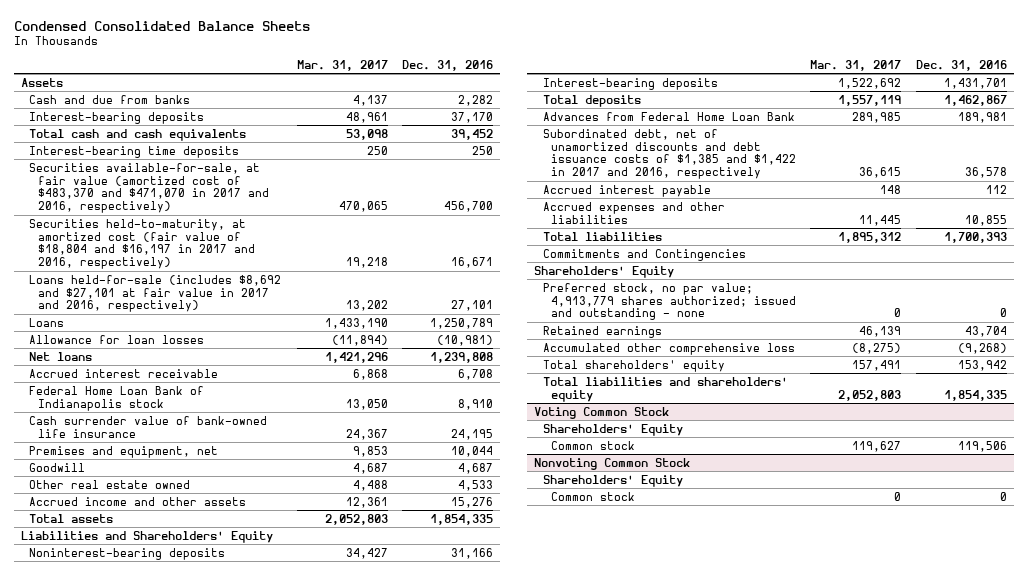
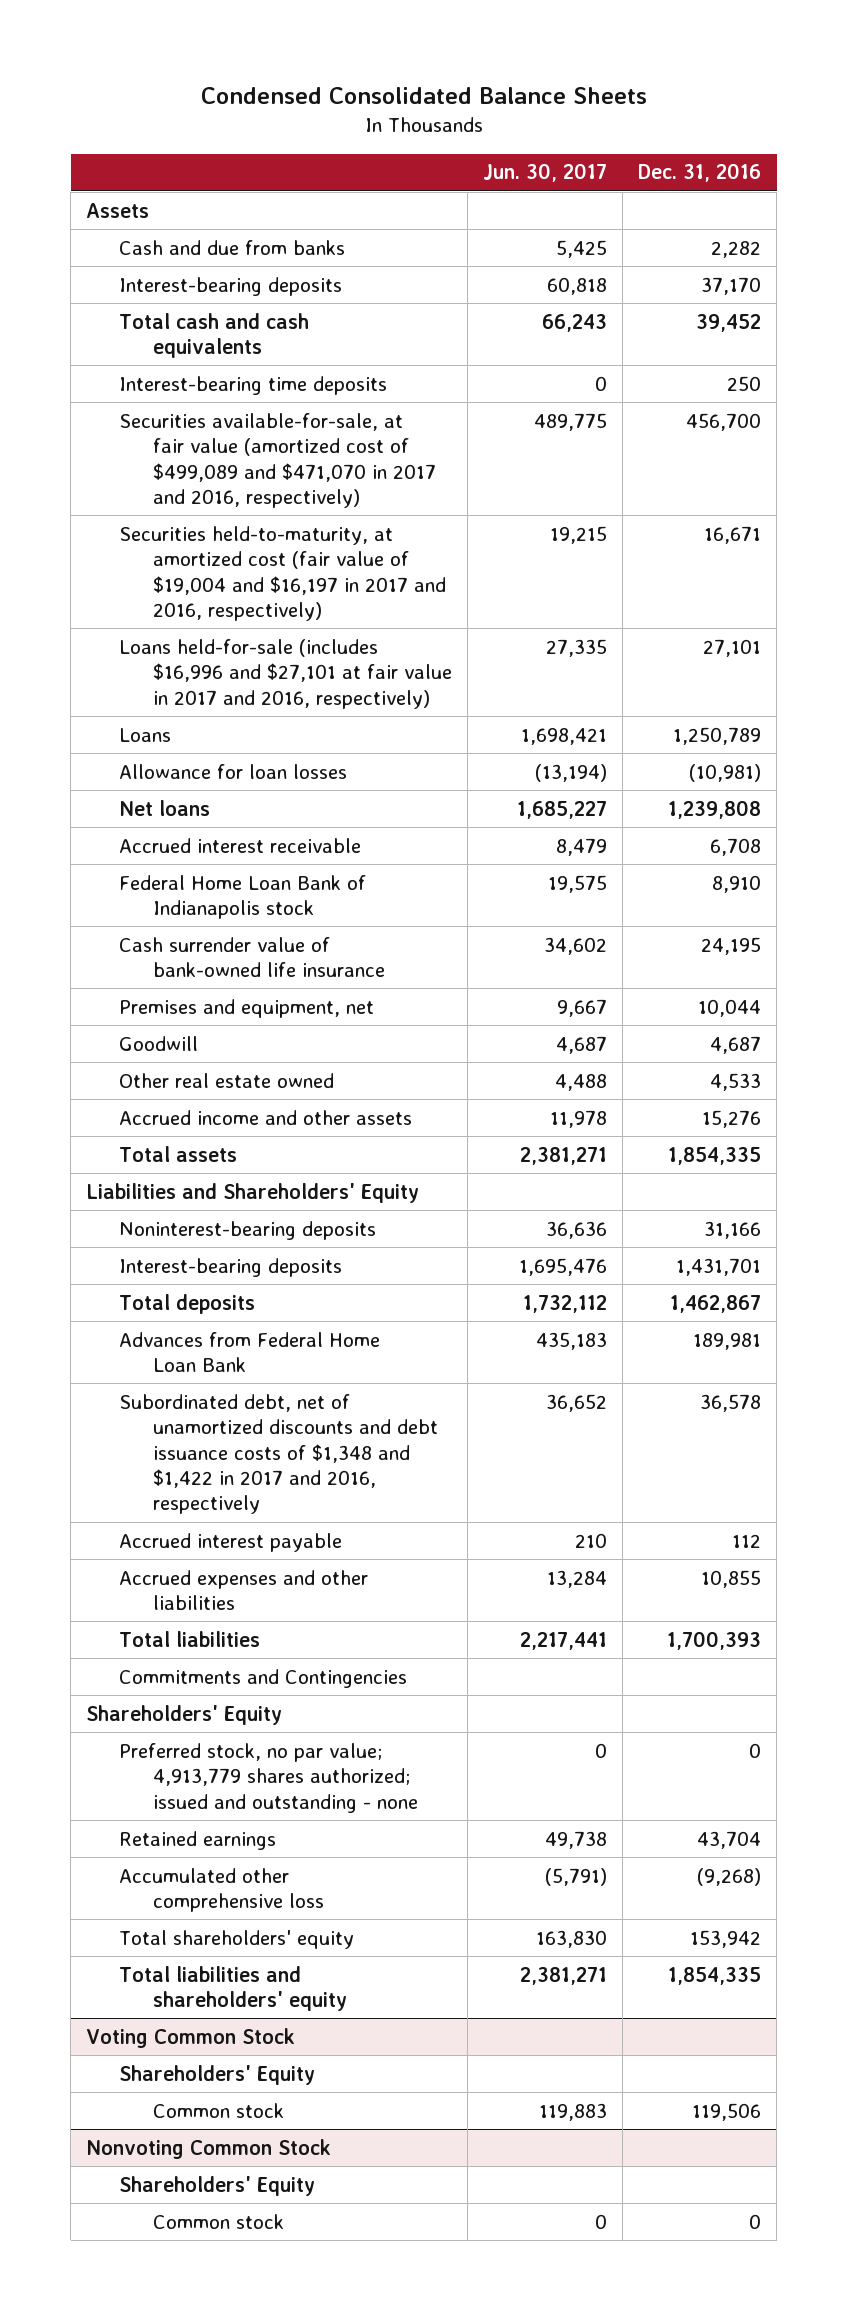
[296,59,388,71] Mar. 31, 2017 -> none
none -> [482,163,607,183] Jun. 30, 2017
[29,162,269,214] Securities available-for-sale, at fair value (amortized cost of $483,370 and $471,070 in 2017 and 2016, respectively) -> [119,412,436,508] Securities available-for-sale, at fair value (amortized cost of $499,089 and $471,070 in 2017 and 2016, respectively)
[29,218,255,270] Securities held-to-maturity, at amortized cost (fair value of $18,804 and $16,197 in 2017 and 2016, respectively) -> [119,525,446,621] Securities held-to-maturity, at amortized cost (fair value of $19,004 and $16,197 in 2017 and 2016, respectively)
[29,274,282,313] Loans held-for-sale (includes $8,692 and $27,101 at fair value in 2017 and 2016, respectively) -> [119,638,452,709] Loans held-for-sale (includes $16,996 and $27,101 at fair value in 2017 and 2016, respectively)
[542,128,797,180] Subordinated debt, net of unamortized discounts and debt issuance costs of $1,385 and $1,422 in 2017 and 2016, respectively -> [119,1393,438,1515] Subordinated debt, net of unamortized discounts and debt issuance costs of $1,348 and $1,422 in 2017 and 2016, respectively

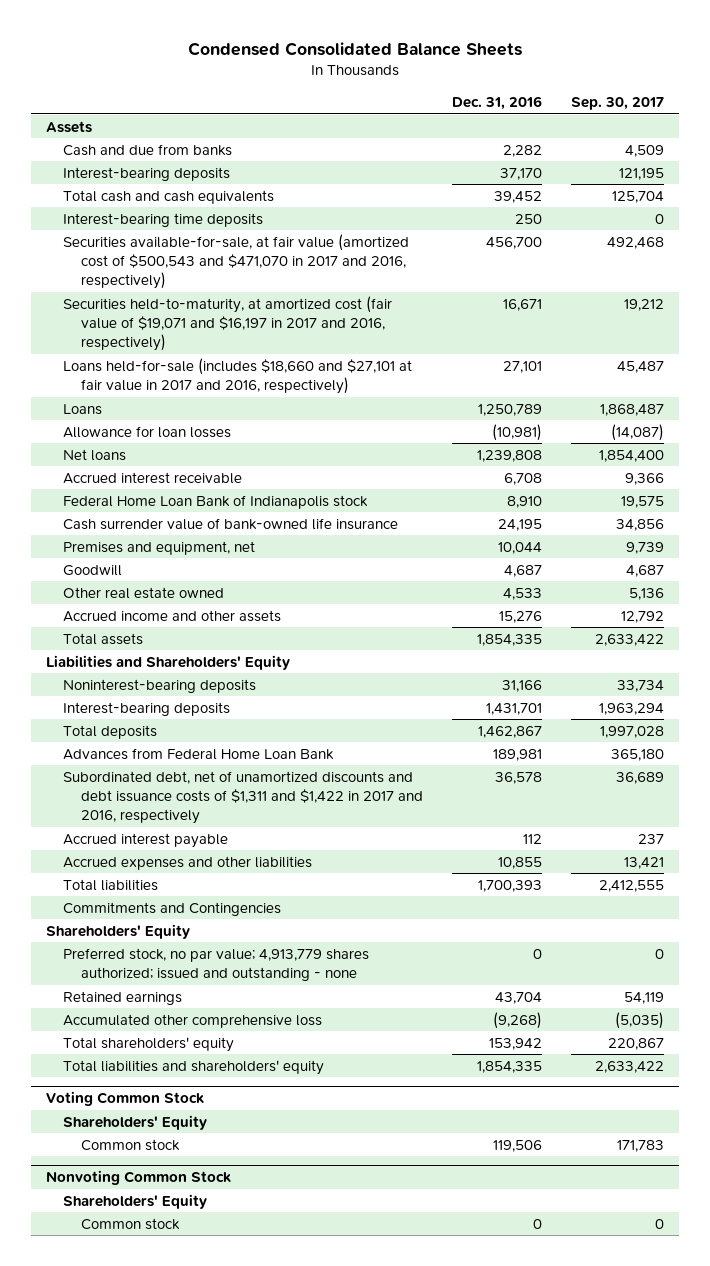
[482,163,607,183] Jun. 30, 2017 -> none
none -> [571,97,665,111] Sep. 30, 2017
[119,412,436,508] Securities available-for-sale, at fair value (amortized cost of $499,089 and $471,070 in 2017 and 2016, respectively) -> [63,233,410,290] Securities available-for-sale, at fair value (amortized cost of $500,543 and $471,070 in 2017 and 2016, respectively)
[119,525,446,621] Securities held-to-maturity, at amortized cost (fair value of $19,004 and $16,197 in 2017 and 2016, respectively) -> [63,295,393,352] Securities held-to-maturity, at amortized cost (fair value of $19,071 and $16,197 in 2017 and 2016, respectively)
[119,638,452,709] Loans held-for-sale (includes $16,996 and $27,101 at fair value in 2017 and 2016, respectively) -> [63,357,413,395] Loans held-for-sale (includes $18,660 and $27,101 at fair value in 2017 and 2016, respectively)
[119,1393,438,1515] Subordinated debt, net of unamortized discounts and debt issuance costs of $1,348 and $1,422 in 2017 and 2016, respectively -> [63,770,423,825] Subordinated debt, net of unamortized discounts and debt issuance costs of $1,311 and $1,422 in 2017 and 2016, respectively

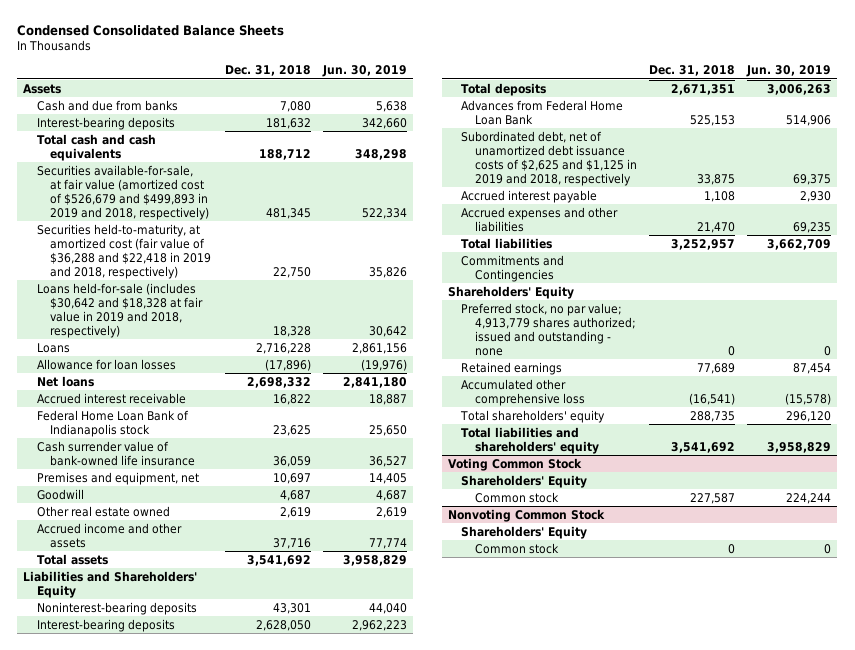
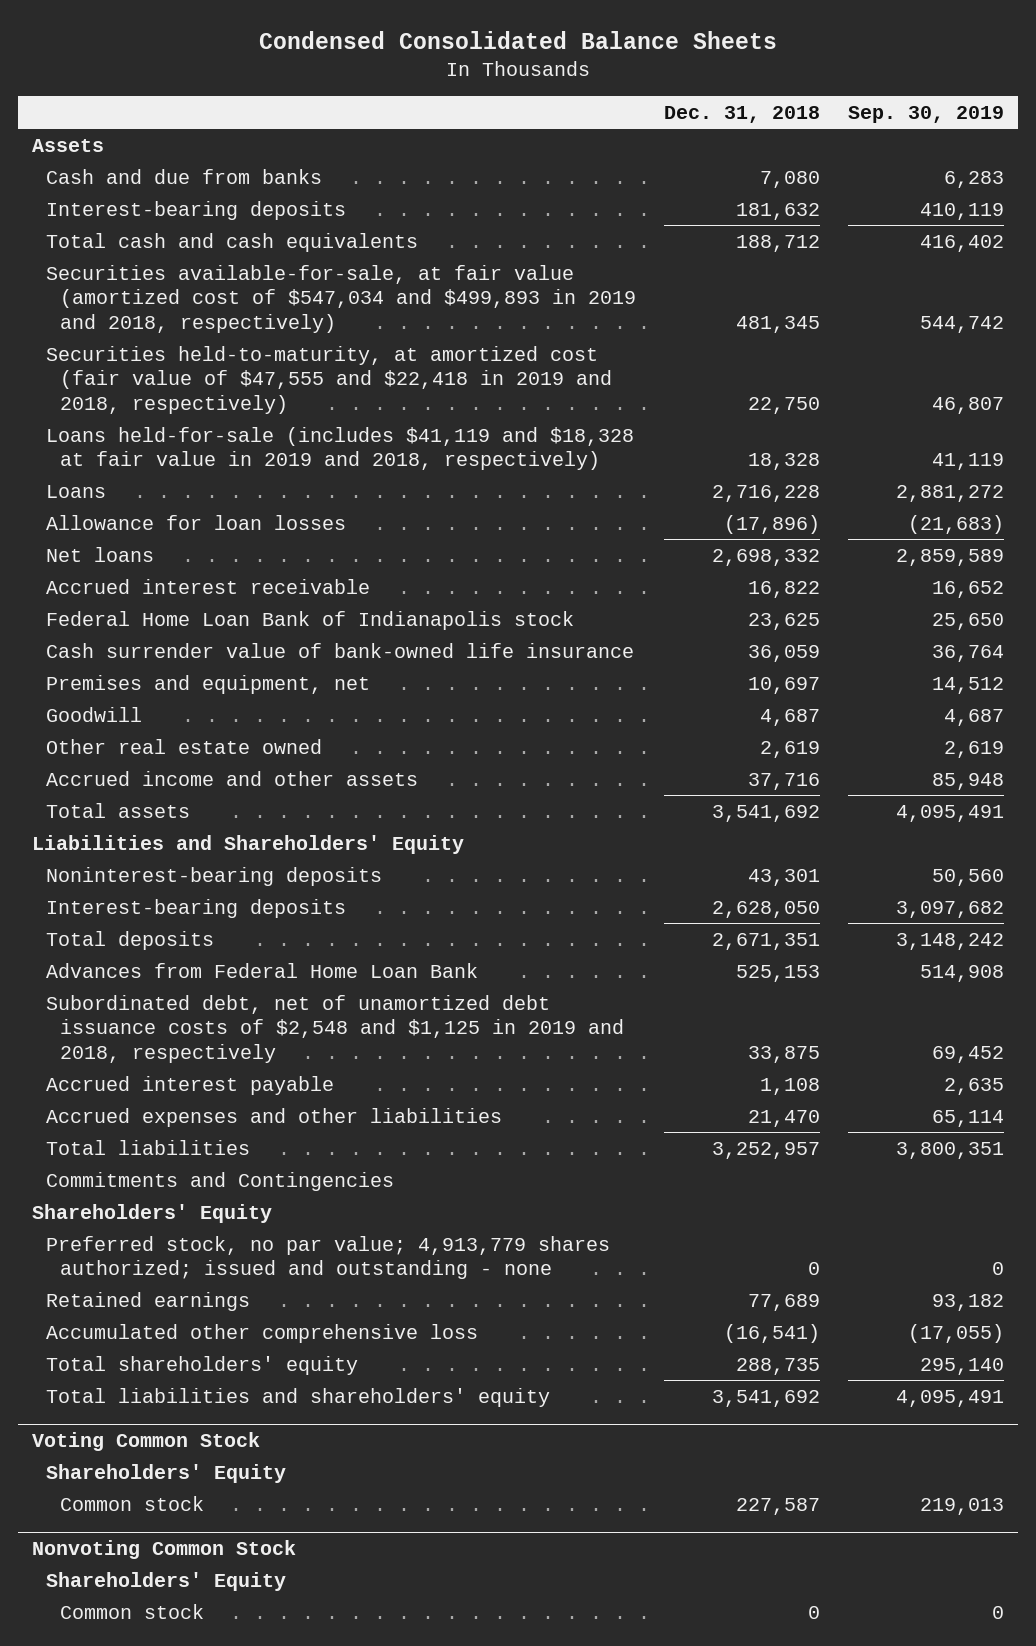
[321,65,407,78] Jun. 30, 2019 -> none
none -> [847,105,1004,123] Sep. 30, 2019
[36,164,210,221] Securities available-for-sale, at fair value (amortized cost of $526,679 and $499,893 in 2019 and 2018, respectively) -> [46,264,637,333] Securities available-for-sale, at fair value (amortized cost of $547,034 and $499,893 in 2019 and 2018, respectively)
[36,223,212,280] Securities held-to-maturity, at amortized cost (fair value of $36,288 and $22,418 in 2019 and 2018, respectively) -> [46,345,613,414] Securities held-to-maturity, at amortized cost (fair value of $47,555 and $22,418 in 2019 and 2018, respectively)
[36,282,204,339] Loans held-for-sale (includes $30,642 and $18,328 at fair value in 2019 and 2018, respectively) -> [46,426,635,471] Loans held-for-sale (includes $41,119 and $18,328 at fair value in 2019 and 2018, respectively)
[461,130,637,187] Subordinated debt, net of unamortized debt issuance costs of $2,625 and $1,125 in 2019 and 2018, respectively -> [46,994,625,1063] Subordinated debt, net of unamortized debt issuance costs of $2,548 and $1,125 in 2019 and 2018, respectively

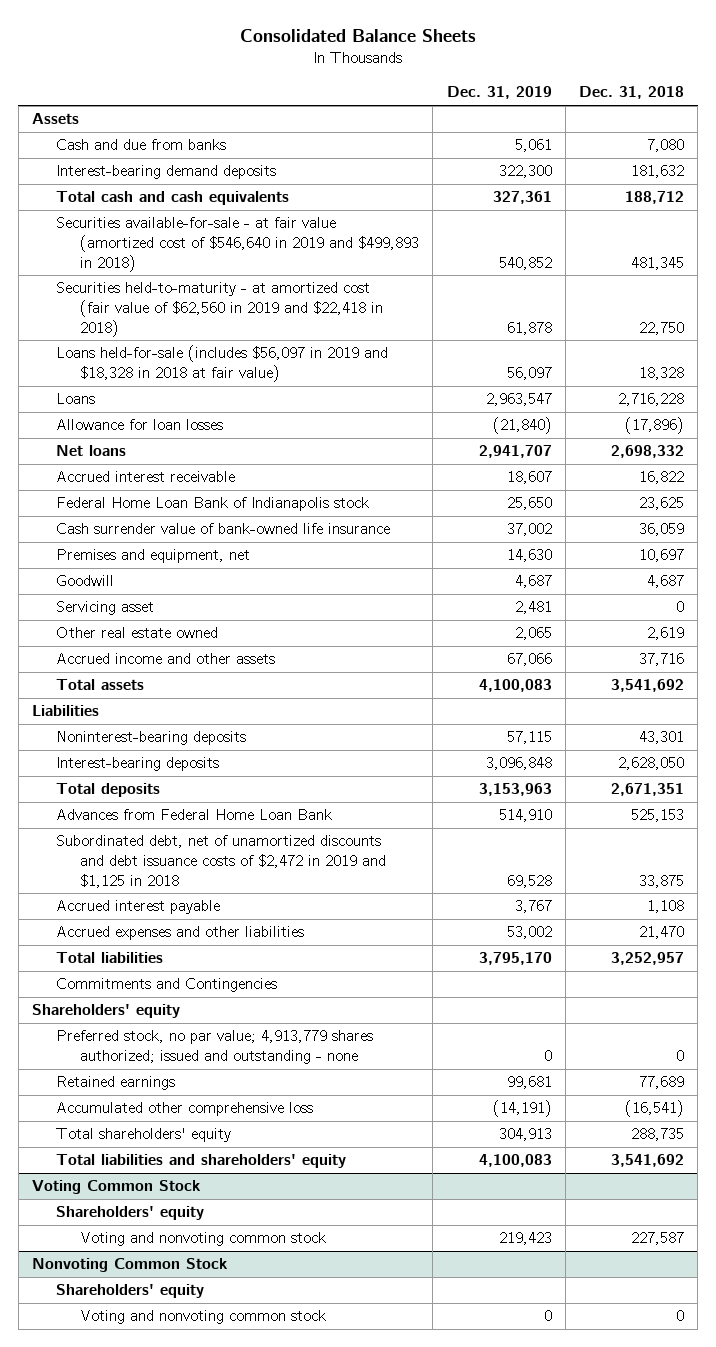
[259,31,778,50] Condensed Consolidated Balance Sheets -> [239,29,476,43] Consolidated Balance Sheets
[847,105,1004,123] Sep. 30, 2019 -> none
none -> [446,86,552,100] Dec. 31, 2019
[46,200,347,220] Interest-bearing deposits -> [56,165,277,180] Interest-bearing demand deposits
[46,264,637,333] Securities available-for-sale, at fair value (amortized cost of $547,034 and $499,893 in 2019 and 2018, respectively) -> [56,217,420,272] Securities available-for-sale - at fair value (amortized cost of $546,640 in 2019 and $499,893 in 2018)
[46,345,613,414] Securities held-to-maturity, at amortized cost (fair value of $47,555 and $22,418 in 2019 and 2018, respectively) -> [56,282,384,337] Securities held-to-maturity - at amortized cost (fair value of $62,560 in 2019 and $22,418 in 2018)
[46,426,635,471] Loans held-for-sale (includes $41,119 and $18,328 at fair value in 2019 and 2018, respectively) -> [56,345,389,382] Loans held-for-sale (includes $56,097 in 2019 and $18,328 in 2018 at fair value)
none -> [56,601,155,616] Servicing asset
[32,834,465,854] Liabilities and Shareholders' Equity -> none
none -> [31,705,99,717] Liabilities
[46,994,625,1063] Subordinated debt, net of unamortized debt issuance costs of $2,548 and $1,125 in 2019 and 2018, respectively -> [56,835,387,888] Subordinated debt, net of unamortized discounts and debt issuance costs of $2,472 in 2019 and $1,125 in 2018
[32,1203,273,1223] Shareholders' Equity -> [31,1004,180,1019] Shareholders' equity
[46,1463,287,1483] Shareholders' Equity -> [56,1206,205,1221] Shareholders' equity
[60,1495,205,1511] Common stock -> [80,1232,327,1247] Voting and nonvoting common stock
[46,1571,287,1591] Shareholders' Equity -> [56,1284,205,1299] Shareholders' equity
[60,1603,205,1619] Common stock -> [80,1310,327,1325] Voting and nonvoting common stock

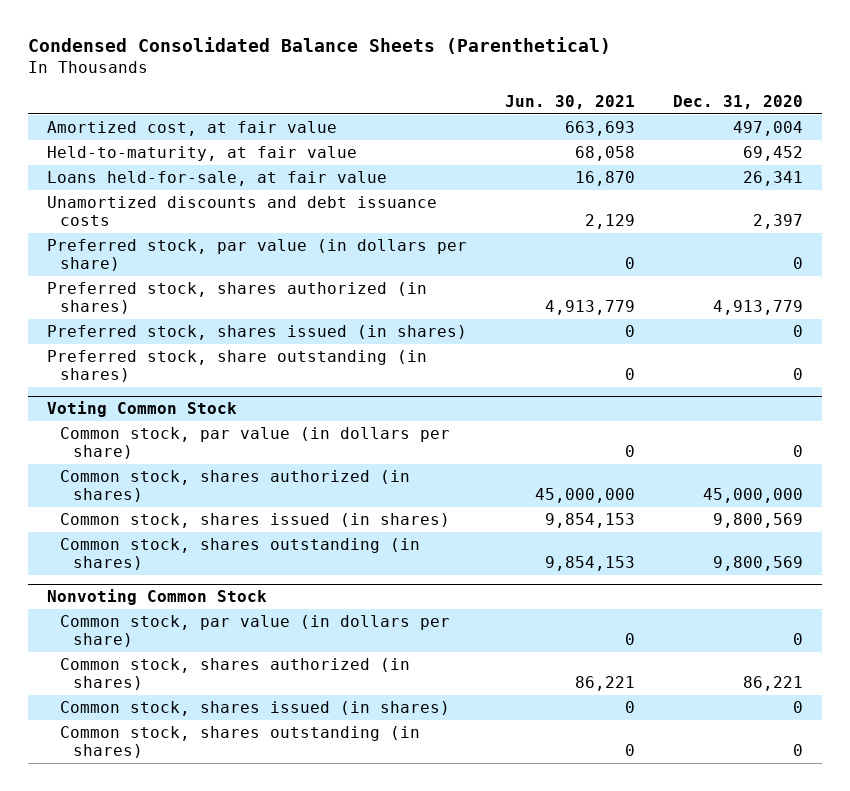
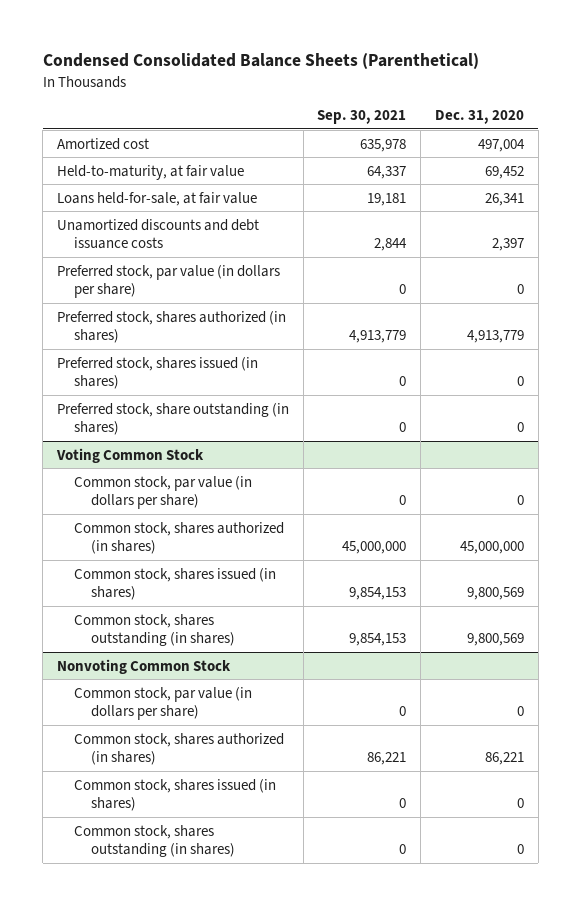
[505,95,636,110] Jun. 30, 2021 -> none
none -> [317,110,407,125] Sep. 30, 2021
[47,121,338,137] Amortized cost, at fair value -> [56,137,149,150] Amortized cost

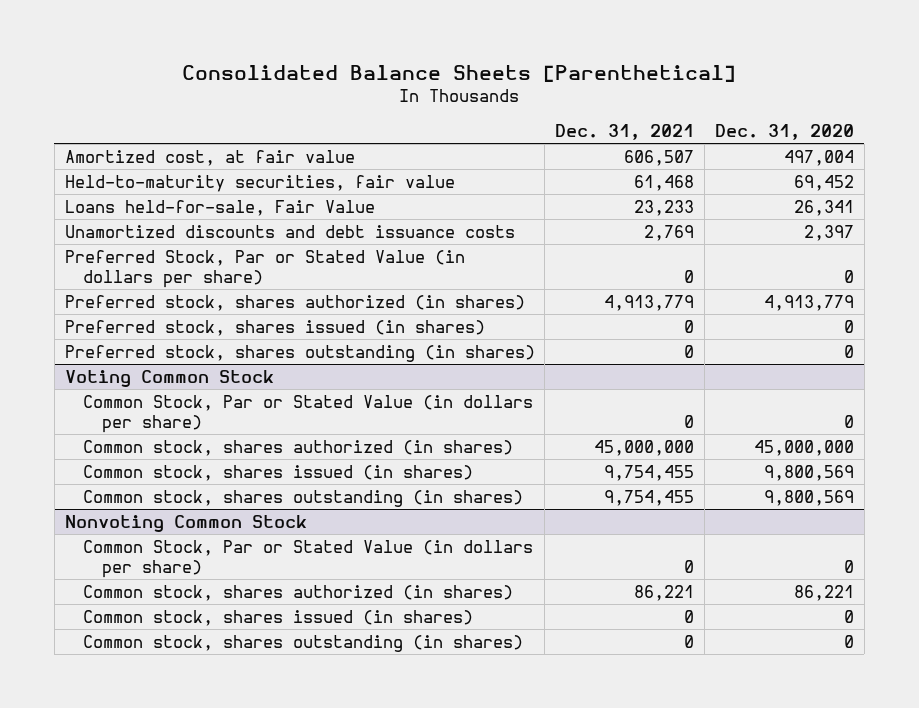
[42,53,479,70] Condensed Consolidated Balance Sheets (Parenthetical) -> [182,64,737,82] Consolidated Balance Sheets [Parenthetical]
[317,110,407,125] Sep. 30, 2021 -> none
none -> [555,123,695,140] Dec. 31, 2021
[56,137,149,150] Amortized cost -> [64,149,355,166] Amortized cost, at fair value
[56,164,244,180] Held-to-maturity, at fair value -> [64,174,455,192] Held-to-maturity securities, fair value
[56,191,257,206] Loans held-for-sale, at fair value -> [64,199,375,216] Loans held-for-sale, Fair Value
[56,264,280,299] Preferred stock, par value (in dollars per share) -> [64,249,465,288] Preferred Stock, Par or Stated Value (in dollars per share)
[56,402,289,436] Preferred stock, share outstanding (in shares) -> [64,344,535,362] Preferred stock, shares outstanding (in shares)
[73,475,252,510] Common stock, par value (in dollars per share) -> [83,394,534,433] Common Stock, Par or Stated Value (in dollars per share)
[73,686,252,721] Common stock, par value (in dollars per share) -> [83,539,534,578] Common Stock, Par or Stated Value (in dollars per share)

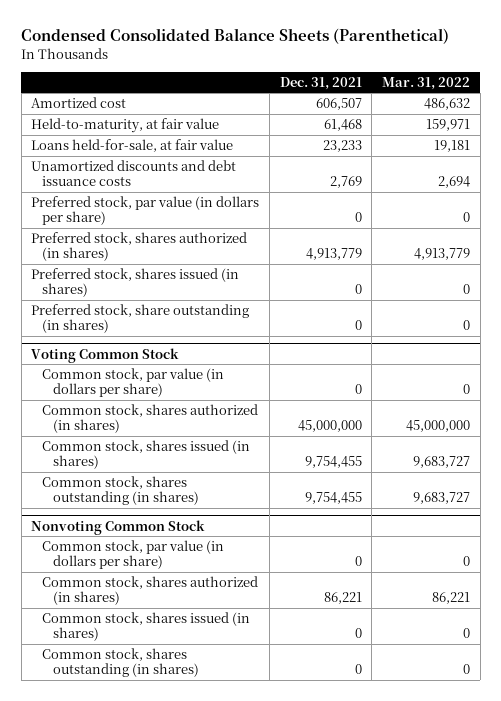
[182,64,737,82] Consolidated Balance Sheets [Parenthetical] -> [21,28,450,45] Condensed Consolidated Balance Sheets (Parenthetical)
[715,123,855,140] Dec. 31, 2020 -> none
none -> [382,76,471,90] Mar. 31, 2022
[64,149,355,166] Amortized cost, at fair value -> [31,97,127,109] Amortized cost
[64,174,455,192] Held-to-maturity securities, fair value -> [31,118,220,134] Held-to-maturity, at fair value
[64,199,375,216] Loans held-for-sale, Fair Value -> [31,139,234,153] Loans held-for-sale, at fair value
[64,249,465,288] Preferred Stock, Par or Stated Value (in dollars per share) -> [31,196,260,226] Preferred stock, par value (in dollars per share)
[64,344,535,362] Preferred stock, shares outstanding (in shares) -> [31,304,250,334] Preferred stock, share outstanding (in shares)
[83,394,534,433] Common Stock, Par or Stated Value (in dollars per share) -> [42,368,225,398] Common stock, par value (in dollars per share)
[83,539,534,578] Common Stock, Par or Stated Value (in dollars per share) -> [42,540,225,570] Common stock, par value (in dollars per share)

